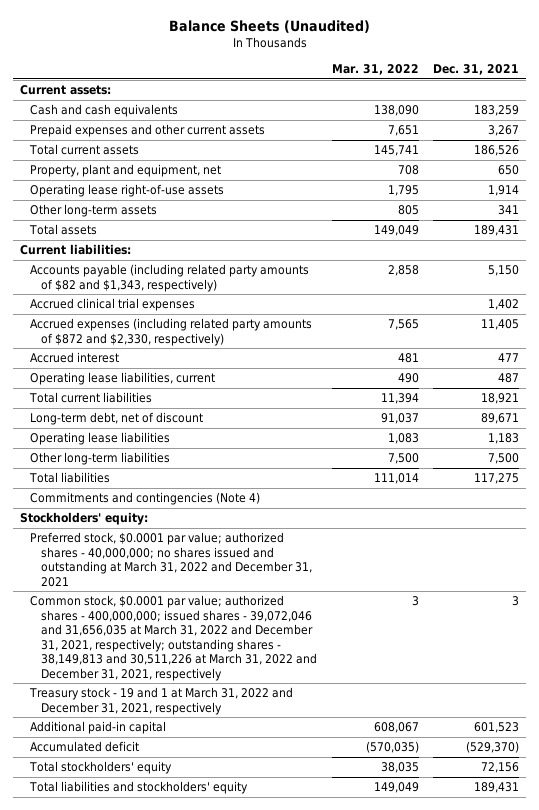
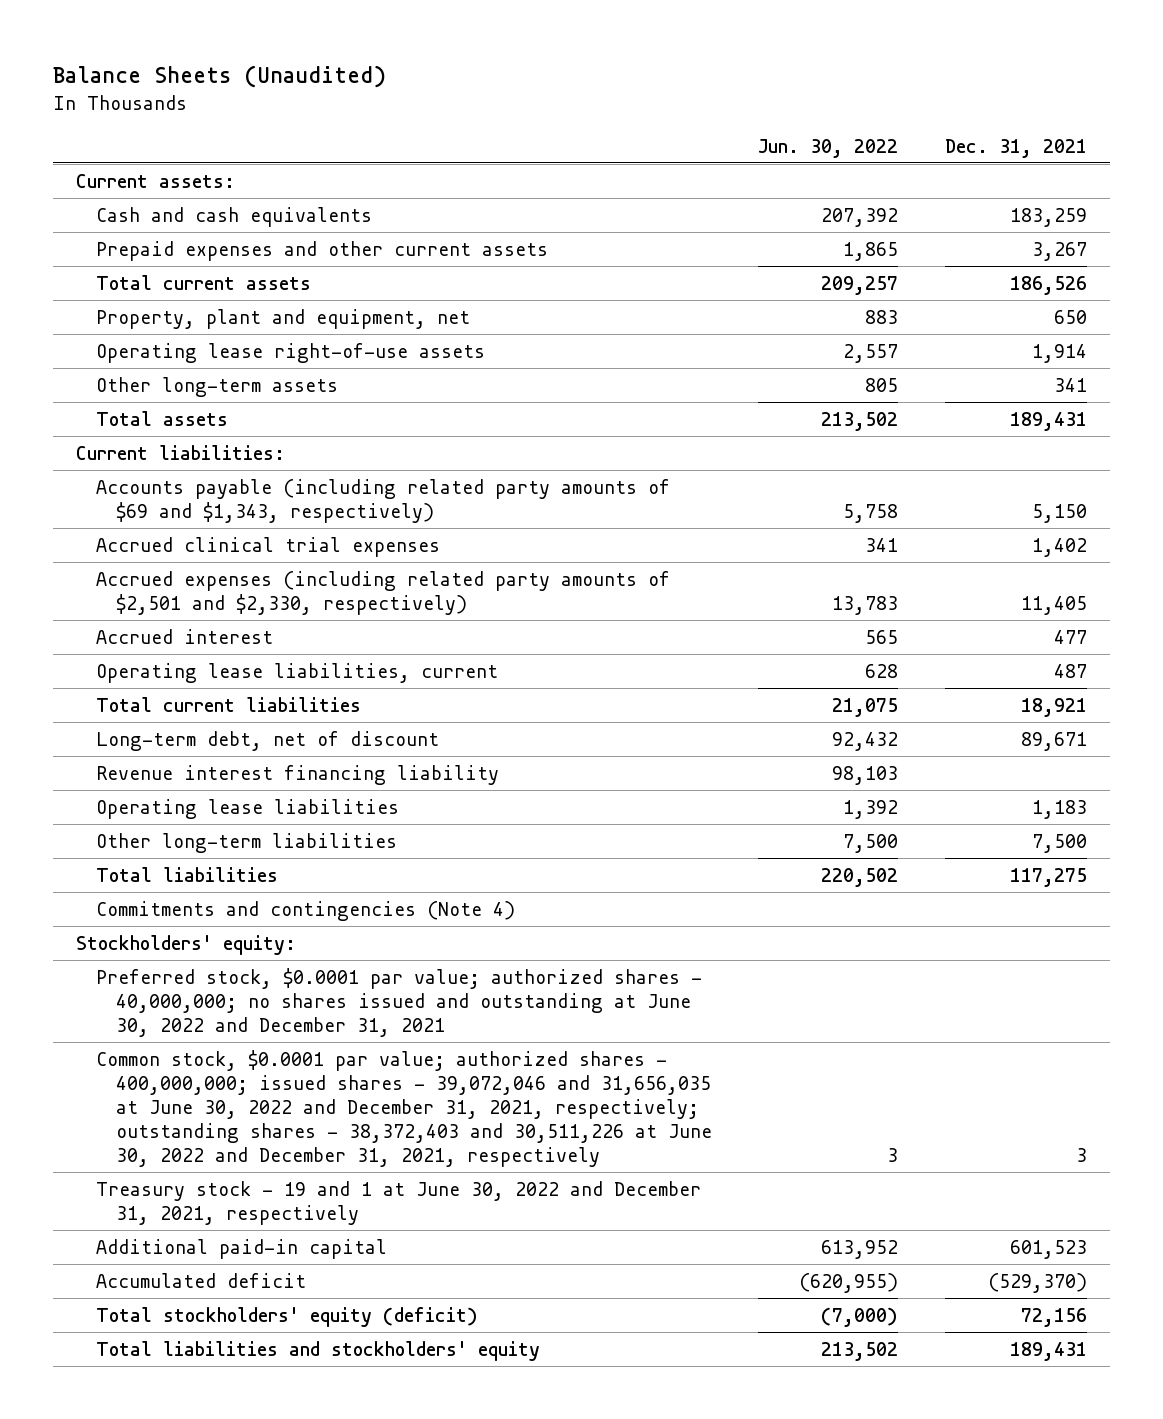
[331,64,419,76] Mar. 31, 2022 -> none
none -> [758,138,899,158] Jun. 30, 2022
[30,264,310,292] Accounts payable (including related party amounts of $82 and $1,343, respectively) -> [96,478,671,523] Accounts payable (including related party amounts of $69 and $1,343, respectively)
[30,318,313,346] Accrued expenses (including related party amounts of $872 and $2,330, respectively) -> [96,570,671,615] Accrued expenses (including related party amounts of $2,501 and $2,330, respectively)
none -> [96,764,500,785] Revenue interest financing liability
[30,532,312,587] Preferred stock, $0.0001 par value; authorized shares - 40,000,000; no shares issued and outstanding at March 31, 2022 and December 31, 2021 -> [96,967,703,1037] Preferred stock, $0.0001 par value; authorized shares - 40,000,000; no shares issued and outstanding at June 30, 2022 and December 31, 2021
[30,595,317,681] Common stock, $0.0001 par value; authorized shares - 400,000,000; issued shares - 39,072,046 and 31,656,035 at March 31, 2022 and December 31, 2021, respectively; outstanding shares - 38,149,813 and 30,511,226 at March 31, 2022 and December 31, 2021, respectively -> [96,1049,713,1167] Common stock, $0.0001 par value; authorized shares - 400,000,000; issued shares - 39,072,046 and 31,656,035 at June 30, 2022 and December 31, 2021, respectively; outstanding shares - 38,372,403 and 30,511,226 at June 30, 2022 and December 31, 2021, respectively
[29,687,294,715] Treasury stock - 19 and 1 at March 31, 2022 and December 31, 2021, respectively -> [96,1180,702,1225] Treasury stock - 19 and 1 at June 30, 2022 and December 31, 2021, respectively
[29,761,173,775] Total stockholders' equity -> [96,1306,479,1327] Total stockholders' equity (deficit)

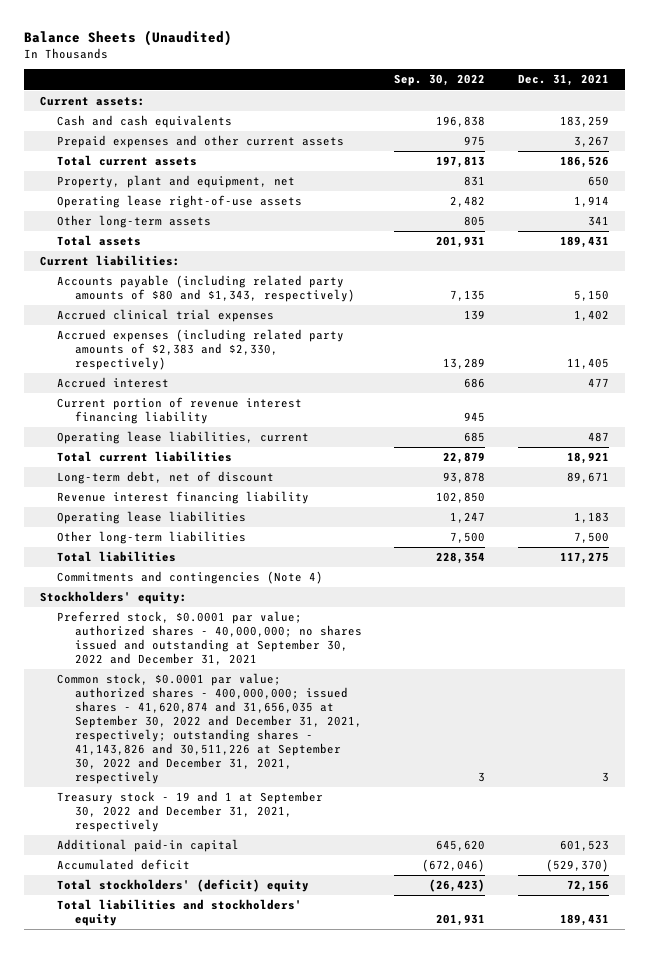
[758,138,899,158] Jun. 30, 2022 -> none
none -> [394,74,486,87] Sep. 30, 2022
[96,478,671,523] Accounts payable (including related party amounts of $69 and $1,343, respectively) -> [57,275,355,303] Accounts payable (including related party amounts of $80 and $1,343, respectively)
[96,570,671,615] Accrued expenses (including related party amounts of $2,501 and $2,330, respectively) -> [57,329,345,371] Accrued expenses (including related party amounts of $2,383 and $2,330, respectively)
none -> [57,397,303,425] Current portion of revenue interest financing liability
[96,967,703,1037] Preferred stock, $0.0001 par value; authorized shares - 40,000,000; no shares issued and outstanding at June 30, 2022 and December 31, 2021 -> [57,611,362,666] Preferred stock, $0.0001 par value; authorized shares - 40,000,000; no shares issued and outstanding at September 30, 2022 and December 31, 2021
[96,1049,713,1167] Common stock, $0.0001 par value; authorized shares - 400,000,000; issued shares - 39,072,046 and 31,656,035 at June 30, 2022 and December 31, 2021, respectively; outstanding shares - 38,372,403 and 30,511,226 at June 30, 2022 and December 31, 2021, respectively -> [57,673,362,784] Common stock, $0.0001 par value; authorized shares - 400,000,000; issued shares - 41,620,874 and 31,656,035 at September 30, 2022 and December 31, 2021, respectively; outstanding shares - 41,143,826 and 30,511,226 at September 30, 2022 and December 31, 2021, respectively
[96,1180,702,1225] Treasury stock - 19 and 1 at June 30, 2022 and December 31, 2021, respectively -> [57,791,324,833] Treasury stock - 19 and 1 at September 30, 2022 and December 31, 2021, respectively
[96,1306,479,1327] Total stockholders' equity (deficit) -> [57,879,310,893] Total stockholders' (deficit) equity

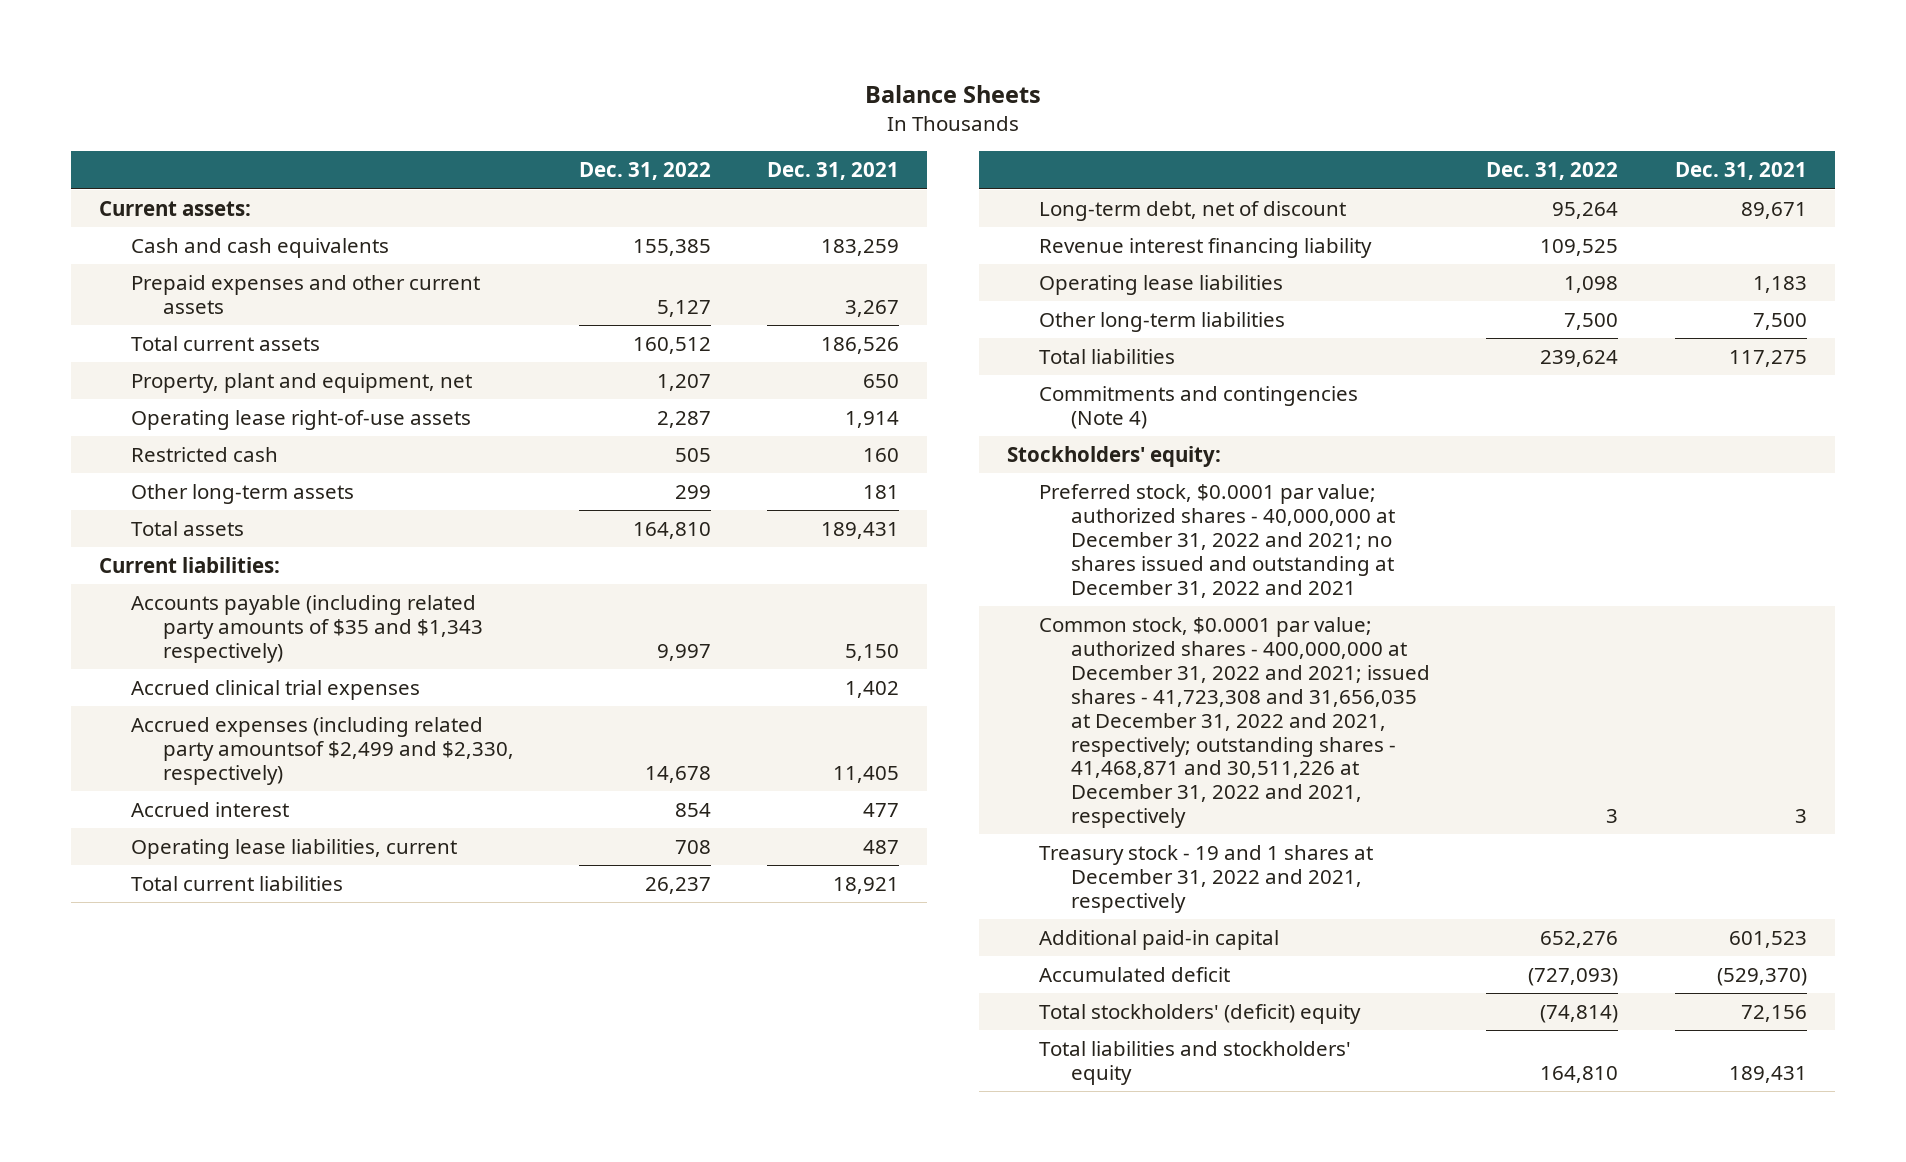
[23,29,232,46] Balance Sheets (Unaudited) -> [864,84,1041,103] Balance Sheets
[394,74,486,87] Sep. 30, 2022 -> none
none -> [578,162,711,181] Dec. 31, 2022
none -> [131,447,279,463] Restricted cash
[588,216,610,227] 341 -> [862,485,899,500] 181
[57,275,355,303] Accounts payable (including related party amounts of $80 and $1,343, respectively) -> [131,595,484,663] Accounts payable (including related party amounts of $35 and $1,343 respectively)
[57,329,345,371] Accrued expenses (including related party amounts of $2,383 and $2,330, respectively) -> [131,717,515,785] Accrued expenses (including related party amountsof $2,499 and $2,330, respectively)
[57,397,303,425] Current portion of revenue interest financing liability -> none
[57,611,362,666] Preferred stock, $0.0001 par value; authorized shares - 40,000,000; no shares issued and outstanding at September 30, 2022 and December 31, 2021 -> [1038,484,1395,598] Preferred stock, $0.0001 par value; authorized shares - 40,000,000 at December 31, 2022 and 2021; no shares issued and outstanding at December 31, 2022 and 2021
[57,673,362,784] Common stock, $0.0001 par value; authorized shares - 400,000,000; issued shares - 41,620,874 and 31,656,035 at September 30, 2022 and December 31, 2021, respectively; outstanding shares - 41,143,826 and 30,511,226 at September 30, 2022 and December 31, 2021, respectively -> [1038,617,1430,829] Common stock, $0.0001 par value; authorized shares - 400,000,000 at December 31, 2022 and 2021; issued shares - 41,723,308 and 31,656,035 at December 31, 2022 and 2021, respectively; outstanding shares - 41,468,871 and 30,511,226 at December 31, 2022 and 2021, respectively
[57,791,324,833] Treasury stock - 19 and 1 at September 30, 2022 and December 31, 2021, respectively -> [1038,845,1373,913] Treasury stock - 19 and 1 shares at December 31, 2022 and 2021, respectively

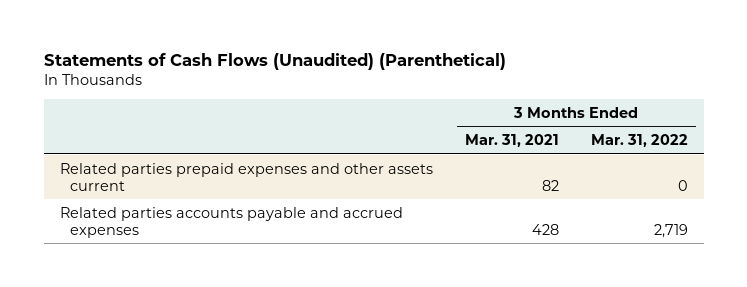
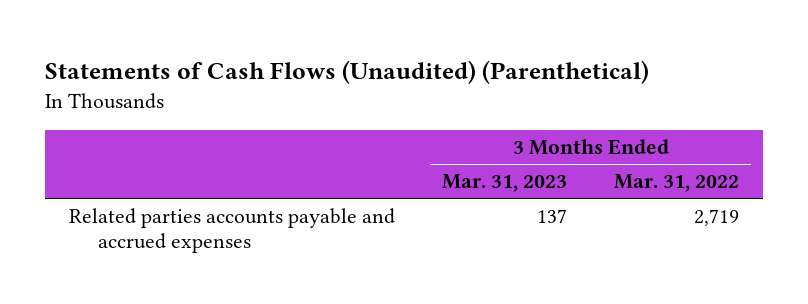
[464,134,559,148] Mar. 31, 2021 -> none
none -> [442,174,568,193] Mar. 31, 2023
[59,162,433,191] Related parties prepaid expenses and other assets current -> none

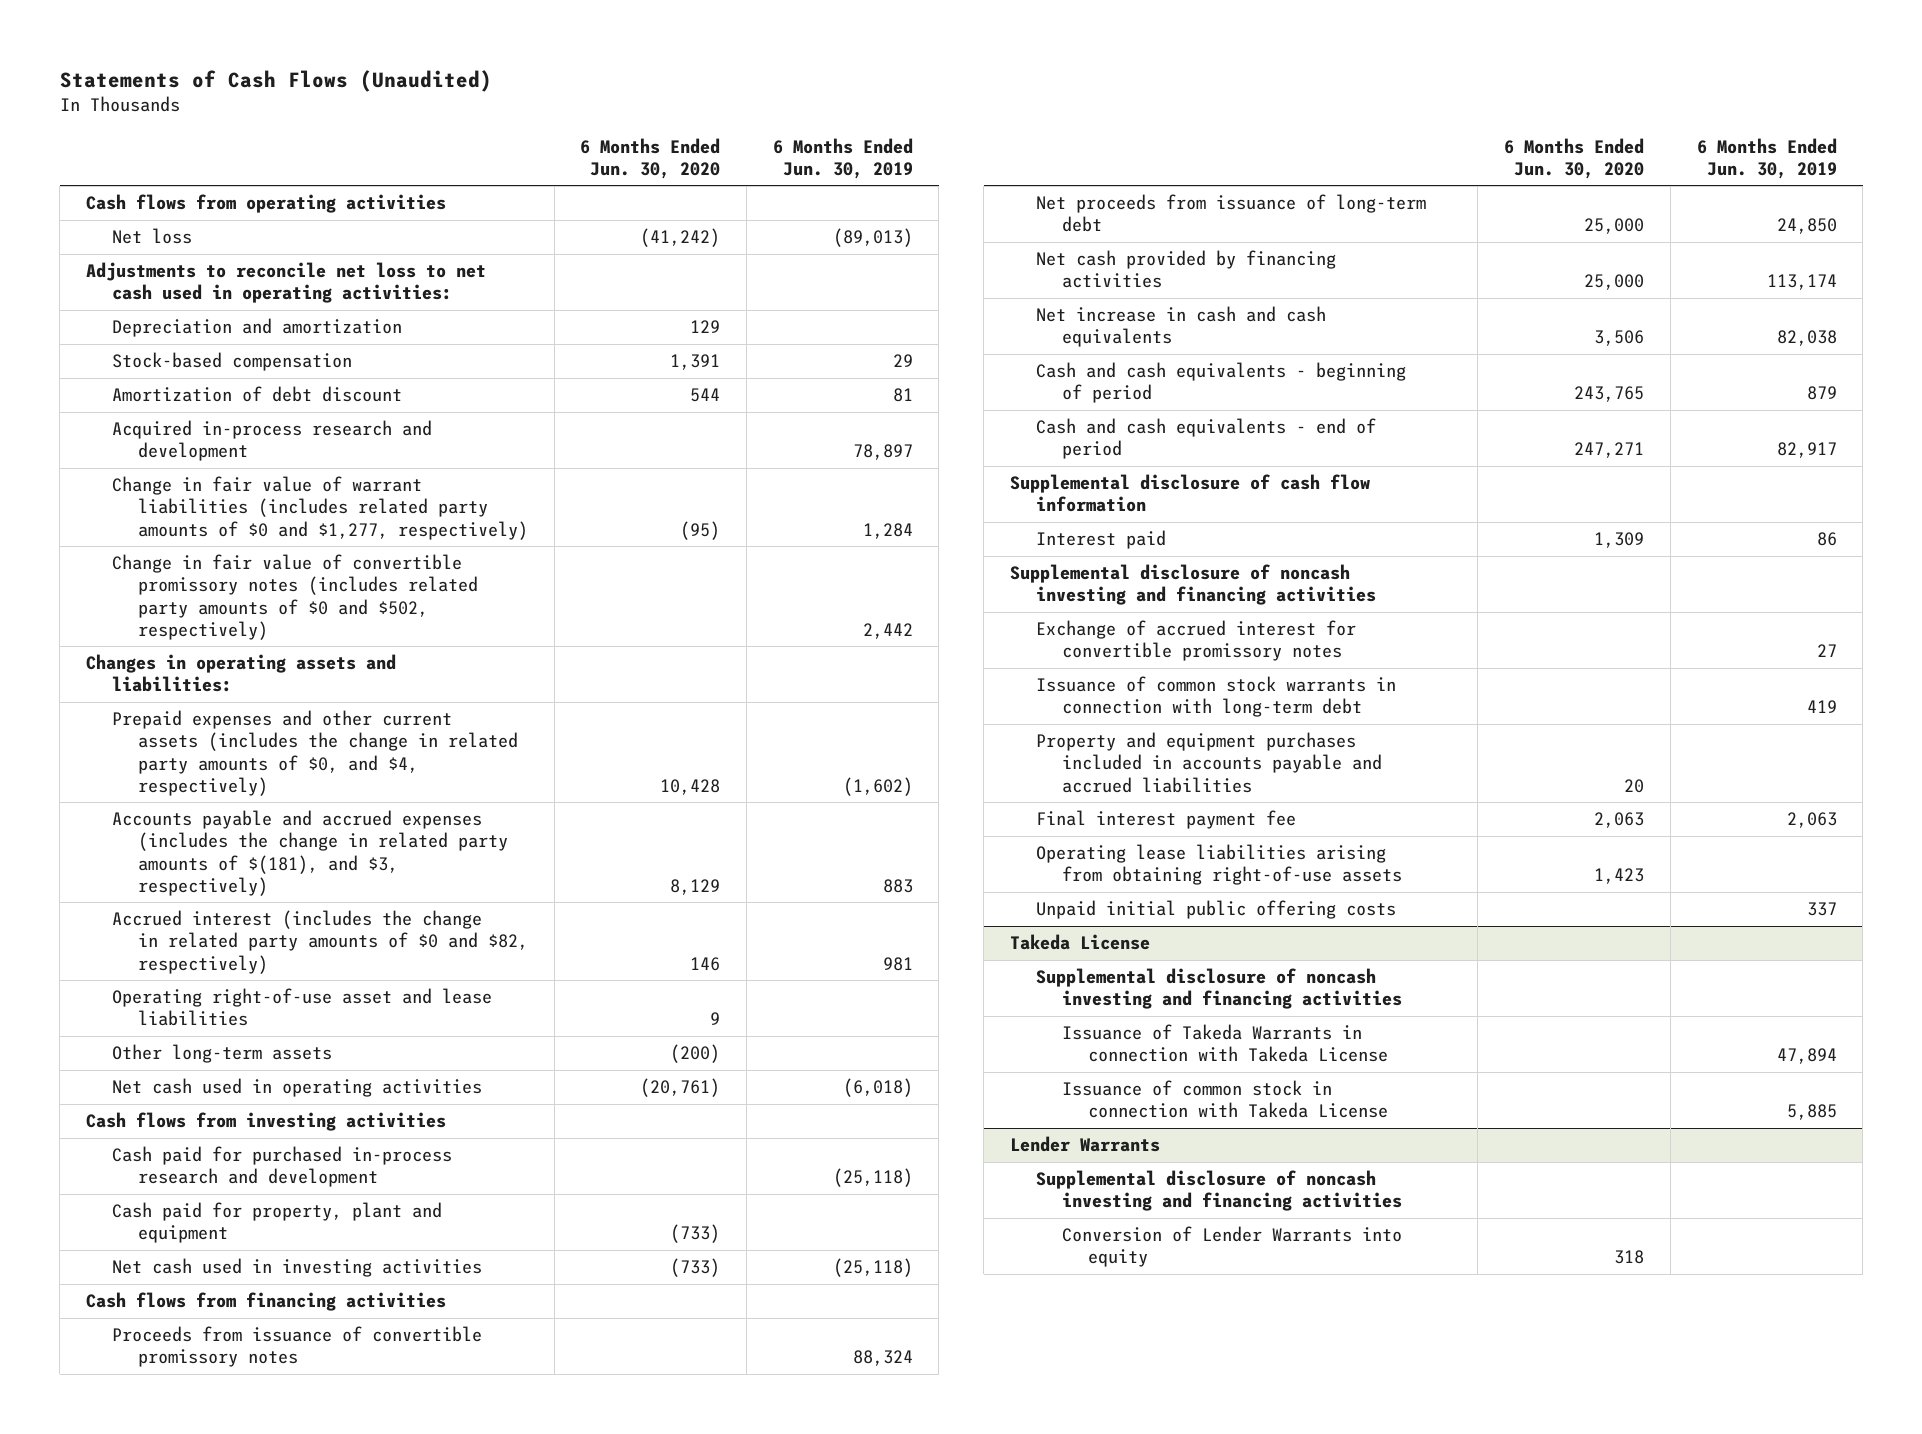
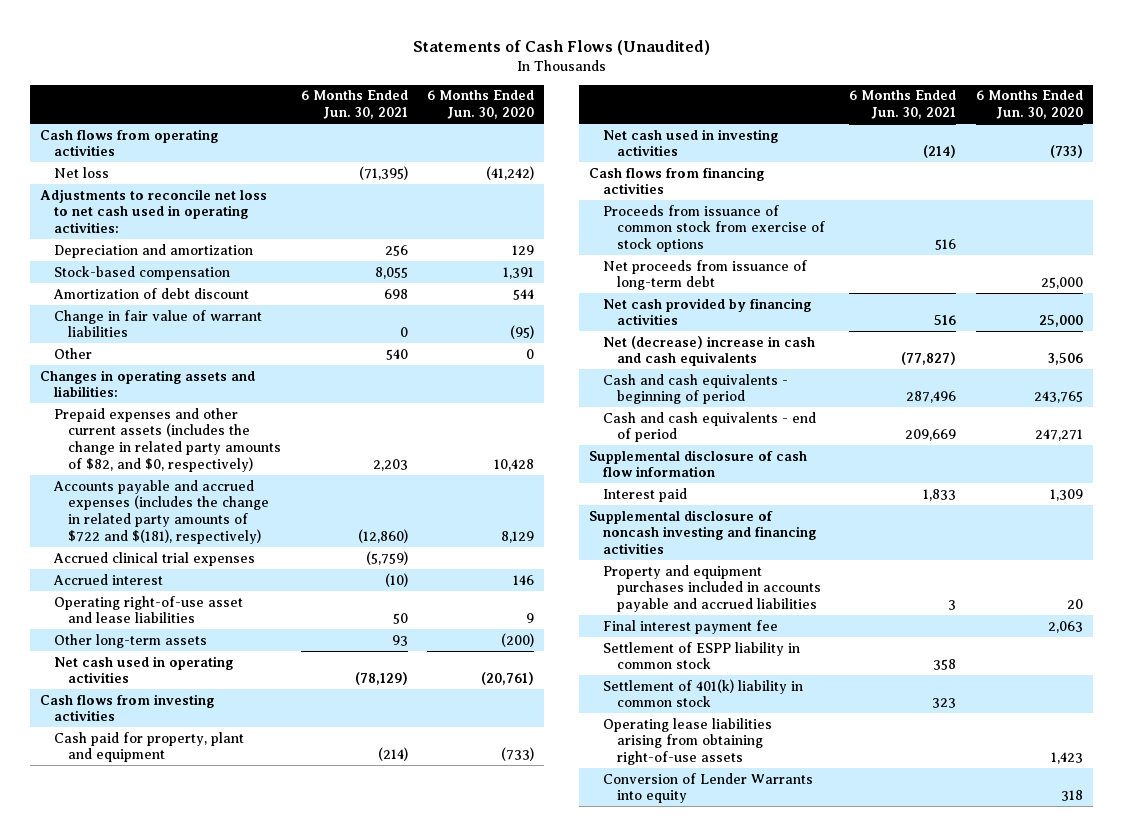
[772,137,913,179] 6 Months Ended Jun. 30, 2019 -> none
none -> [300,90,408,120] 6 Months Ended Jun. 30, 2021
[111,420,432,462] Acquired in-process research and development -> none
[111,554,478,640] Change in fair value of convertible promissory notes (includes related party amounts of $0 and $502, respectively) -> none
[111,476,528,540] Change in fair value of warrant liabilities (includes related party amounts of $0 and $1,277, respectively) -> [54,309,263,338] Change in fair value of warrant liabilities
none -> [54,347,93,359] Other
[111,710,518,796] Prepaid expenses and other current assets (includes the change in related party amounts of $0, and $4, respectively) -> [54,407,282,472] Prepaid expenses and other current assets (includes the change in related party amounts of $82, and $0, respectively)
[111,810,508,896] Accounts payable and accrued expenses (includes the change in related party amounts of $(181), and $3, respectively) -> [53,479,270,544] Accounts payable and accrued expenses (includes the change in related party amounts of $722 and $(181), respectively)
none -> [53,551,256,566] Accrued clinical trial expenses
[111,910,528,974] Accrued interest (includes the change in related party amounts of $0 and $82, respectively) -> [53,573,164,585] Accrued interest
[111,1146,452,1188] Cash paid for purchased in-process research and development -> none
[111,1326,482,1368] Proceeds from issuance of convertible promissory notes -> none
none -> [602,204,825,253] Proceeds from issuance of common stock from exercise of stock options
[1035,306,1326,348] Net increase in cash and cash equivalents -> [602,335,815,367] Net (decrease) increase in cash and cash equivalents
[1035,620,1356,662] Exchange of accrued interest for convertible promissory notes -> none
[1035,676,1396,718] Issuance of common stock warrants in connection with long-term debt -> none
none -> [602,641,800,670] Settlement of ESPP liability in common stock
none -> [602,678,803,708] Settlement of 401(k) liability in common stock
[1035,900,1396,920] Unpaid initial public offering costs -> none
[1009,934,1150,951] Takeda License -> none
[1035,968,1402,1010] Supplemental disclosure of noncash investing and financing activities -> none
[1061,1024,1388,1063] Issuance of Takeda Warrants in connection with Takeda License -> none
[1061,1080,1388,1119] Issuance of common stock in connection with Takeda License -> none
[1009,1136,1160,1153] Lender Warrants -> none
[1035,1170,1402,1212] Supplemental disclosure of noncash investing and financing activities -> none

